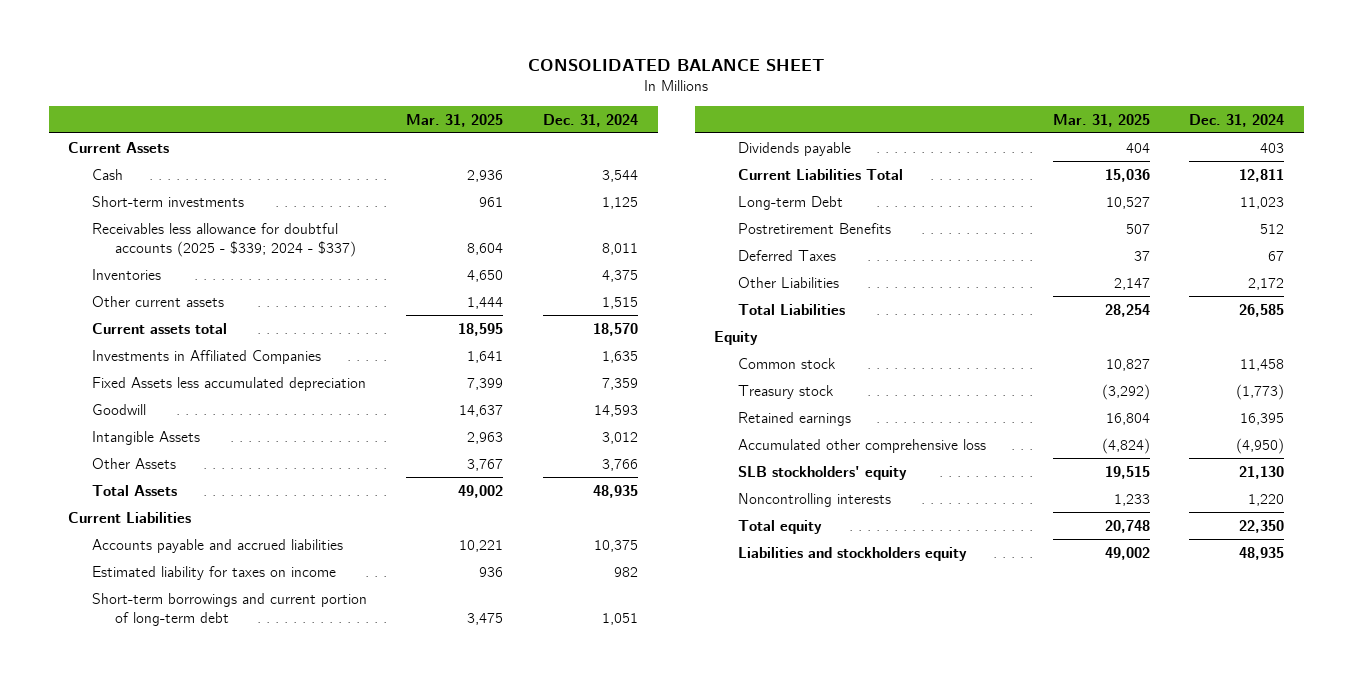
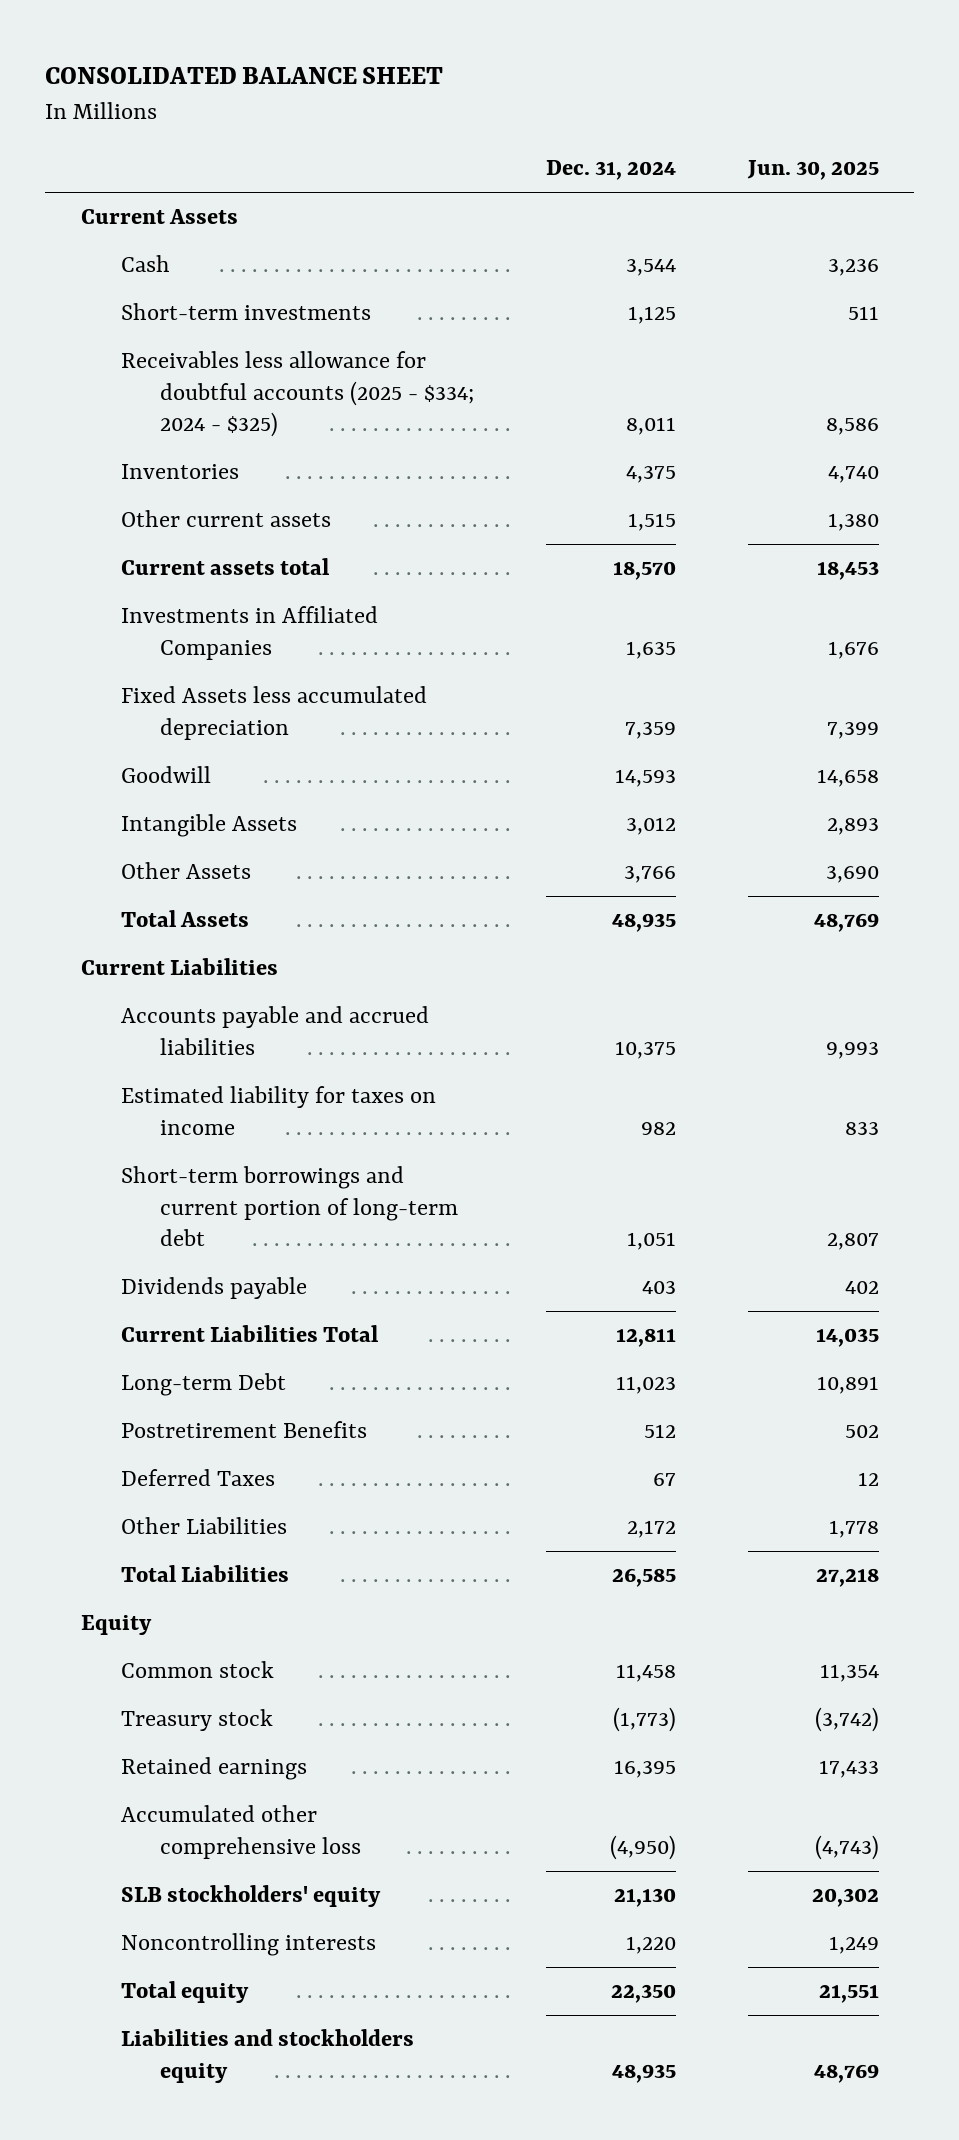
[406,113,504,127] Mar. 31, 2025 -> none
none -> [746,160,879,181] Jun. 30, 2025
[91,222,357,257] Receivables less allowance for doubtful accounts (2025 - $339; 2024 - $337) -> [120,351,475,438] Receivables less allowance for doubtful accounts (2025 - $334; 2024 - $325)

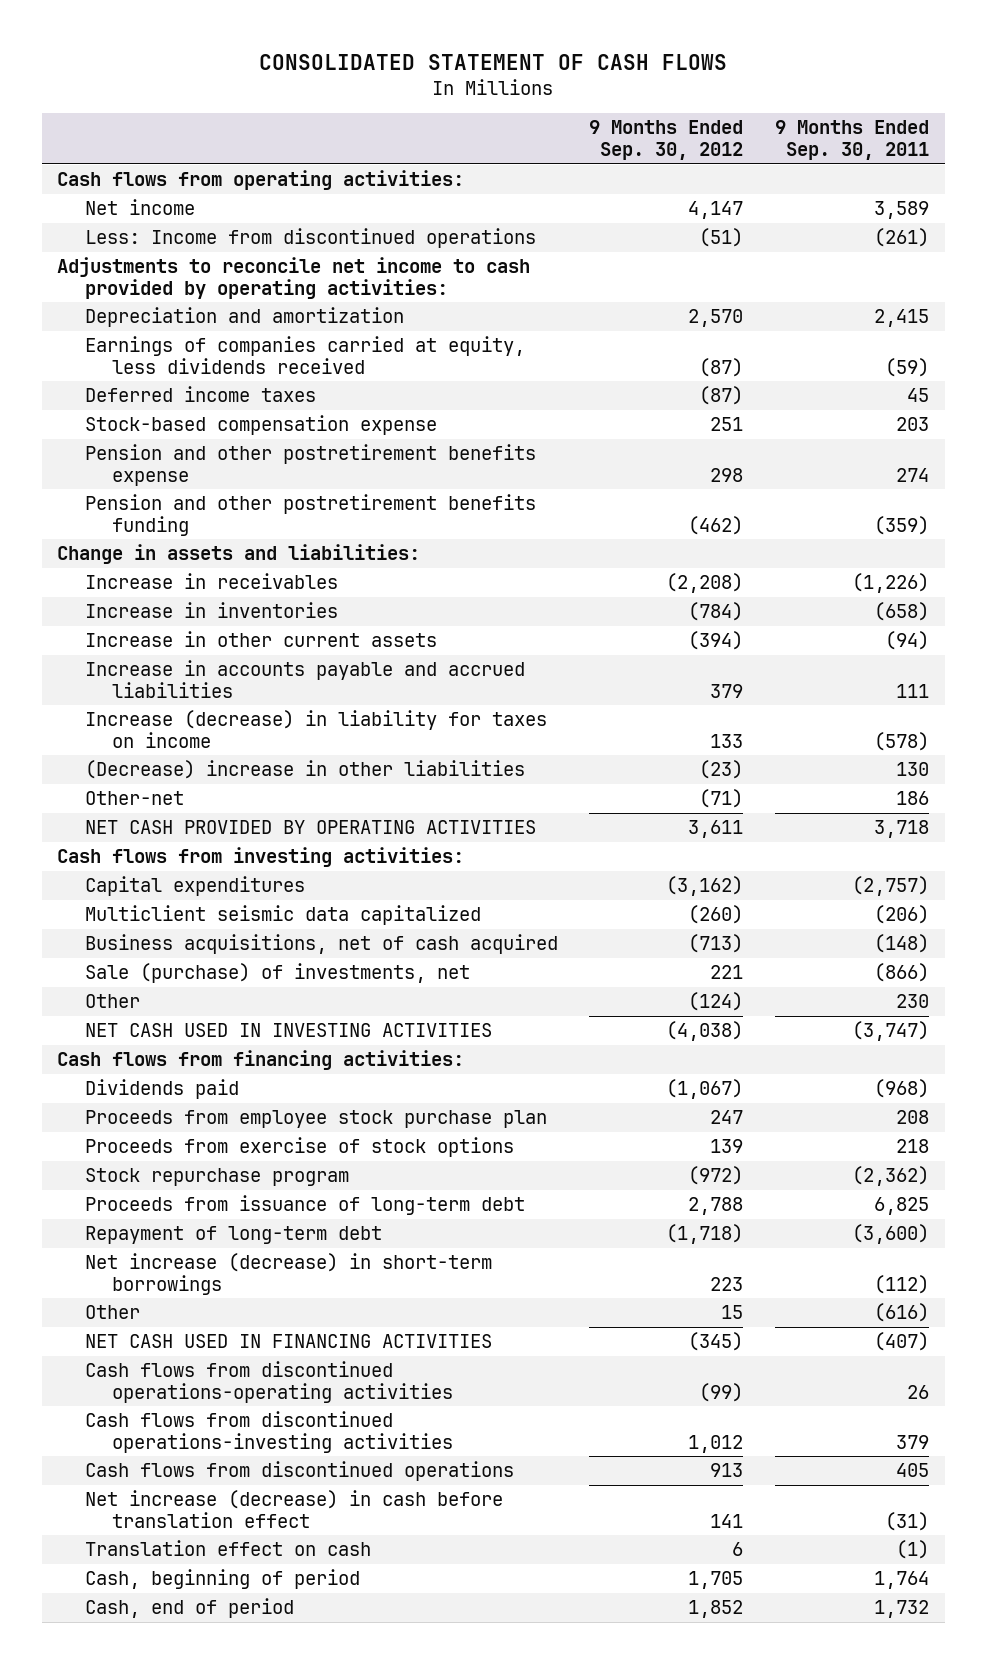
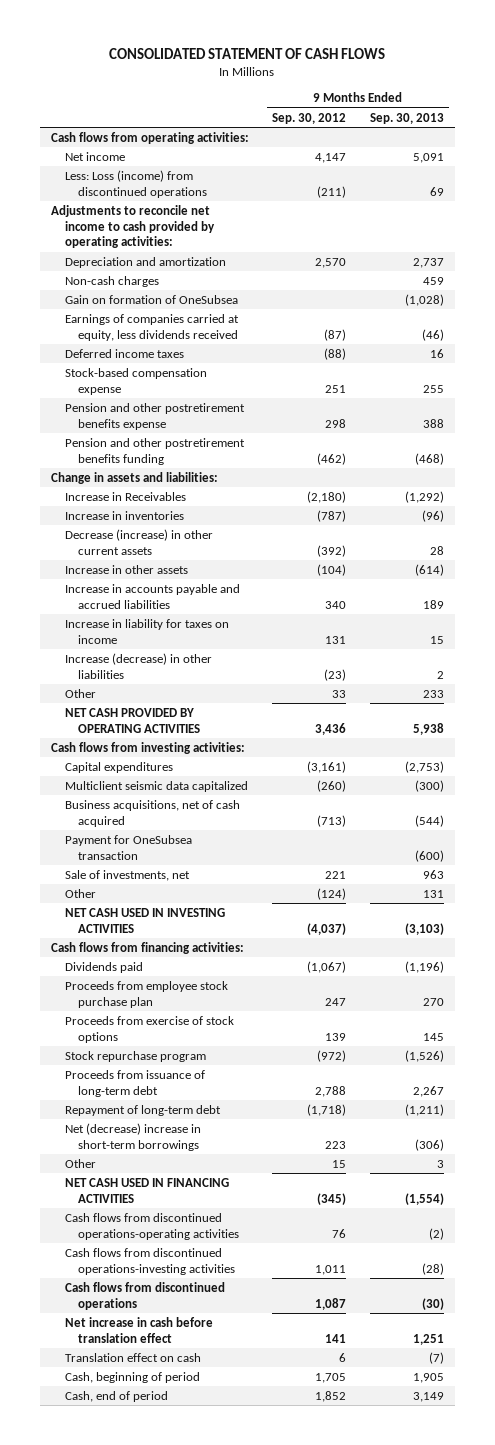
[775,120,930,160] 9 Months Ended Sep. 30, 2011 -> none
none -> [369,112,444,124] Sep. 30, 2013
[84,228,536,249] Less: Income from discontinued operations -> [64,169,208,198] Less: Loss (income) from discontinued operations
[699,228,744,248] (51) -> [317,185,347,198] (211)
none -> [64,275,159,287] Non-cash charges
none -> [64,294,238,304] Gain on formation of OneSubsea
[699,386,744,406] (87) -> [324,347,347,360] (88)
[84,573,338,590] Increase in receivables -> [64,491,186,501] Increase in Receivables
[666,573,744,594] (2,208) -> [307,490,347,503] (2,180)
[688,602,744,622] (784) -> [317,509,347,522] (787)
[84,631,437,648] Increase in other current assets -> [64,528,213,555] Decrease (increase) in other current assets
[688,631,744,651] (394) -> [317,544,347,557] (392)
none -> [64,564,188,574] Increase in other assets
[710,683,744,698] 379 -> [325,600,347,609] 340
[84,710,547,748] Increase (decrease) in liability for taxes on income -> [64,618,229,644] Increase in liability for taxes on income
[710,733,744,748] 133 -> [325,635,347,644] 131
[84,760,525,780] (Decrease) increase in other liabilities -> [64,652,212,679] Increase (decrease) in other liabilities
[84,791,184,806] Other-net -> [64,688,96,698] Other
[699,789,744,809] (71) -> [332,689,347,698] 33
[688,820,744,839] 3,611 -> [315,722,347,735] 3,436
[666,876,744,897] (3,162) -> [307,760,347,773] (3,161)
none -> [64,834,192,860] Payment for OneSubsea transaction
[84,963,470,984] Sale (purchase) of investments, net -> [64,869,190,881] Sale of investments, net
[666,1021,744,1042] (4,038) -> [307,922,347,935] (4,037)
[84,1253,492,1295] Net increase (decrease) in short-term borrowings -> [64,1122,201,1151] Net (decrease) increase in short-term borrowings
[699,1382,744,1402] (99) -> [332,1228,347,1238] 76
[688,1434,744,1453] 1,012 -> [315,1264,347,1275] 1,011
[710,1463,744,1478] 913 -> [315,1297,347,1310] 1,087
[84,1490,503,1528] Net increase (decrease) in cash before translation effect -> [64,1316,213,1343] Net increase in cash before translation effect

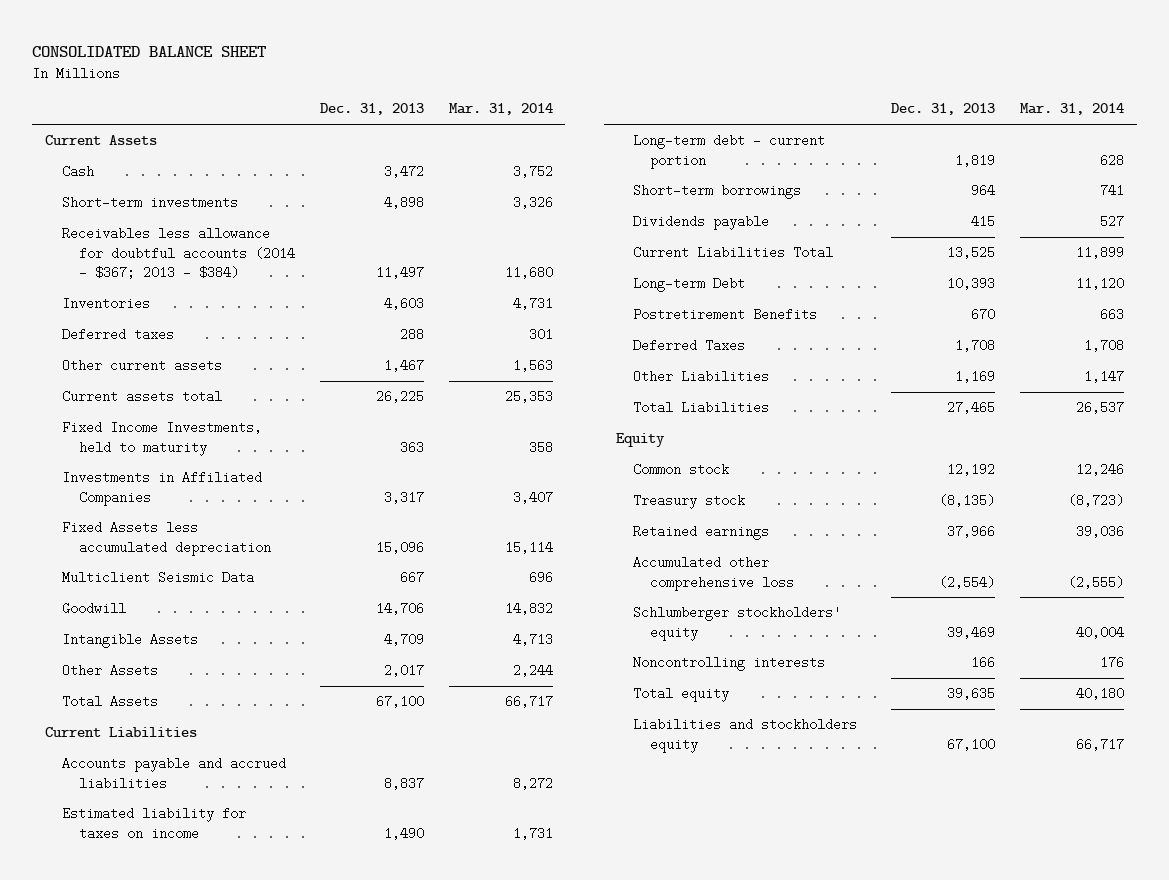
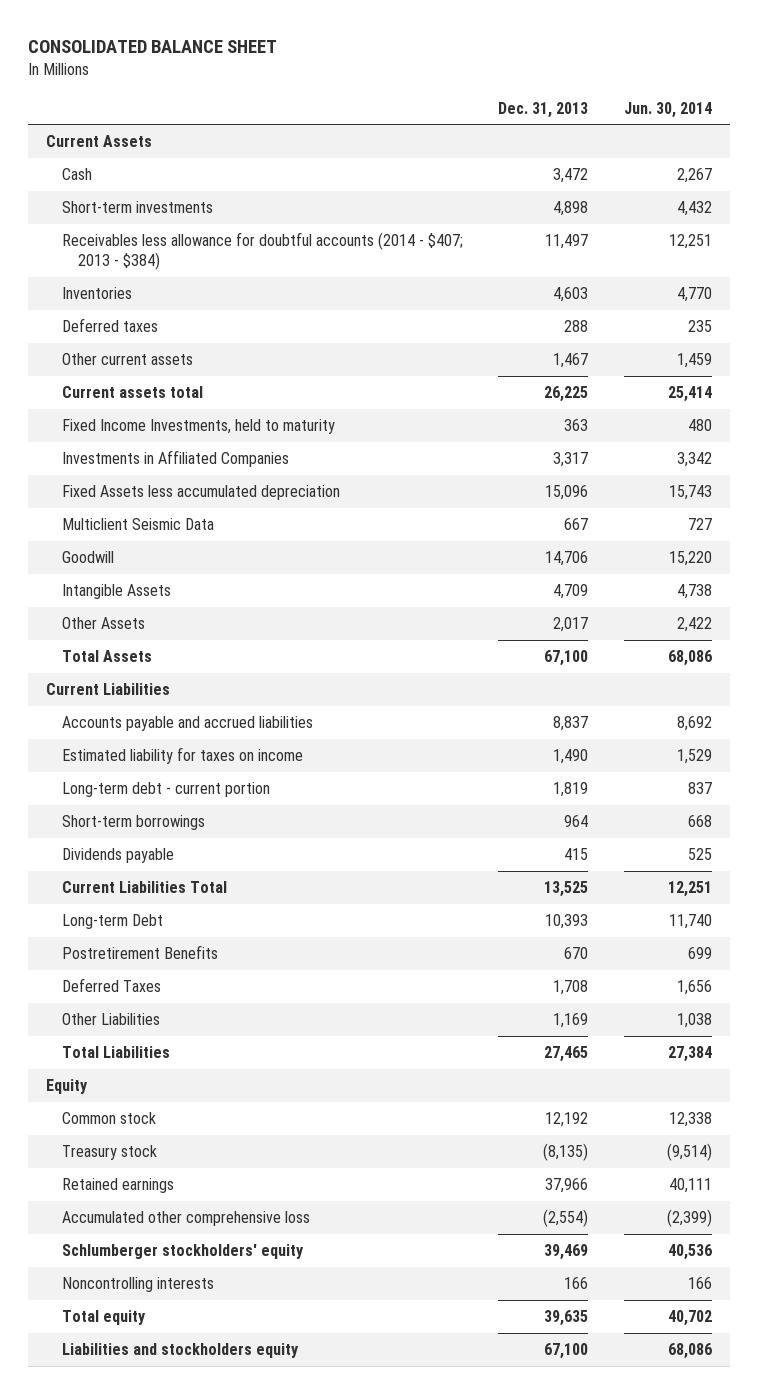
[448,103,553,116] Mar. 31, 2014 -> none
none -> [624,101,713,118] Jun. 30, 2014
[61,227,295,280] Receivables less allowance for doubtful accounts (2014 - $367; 2013 - $384) -> [61,232,463,271] Receivables less allowance for doubtful accounts (2014 - $407; 2013 - $384)

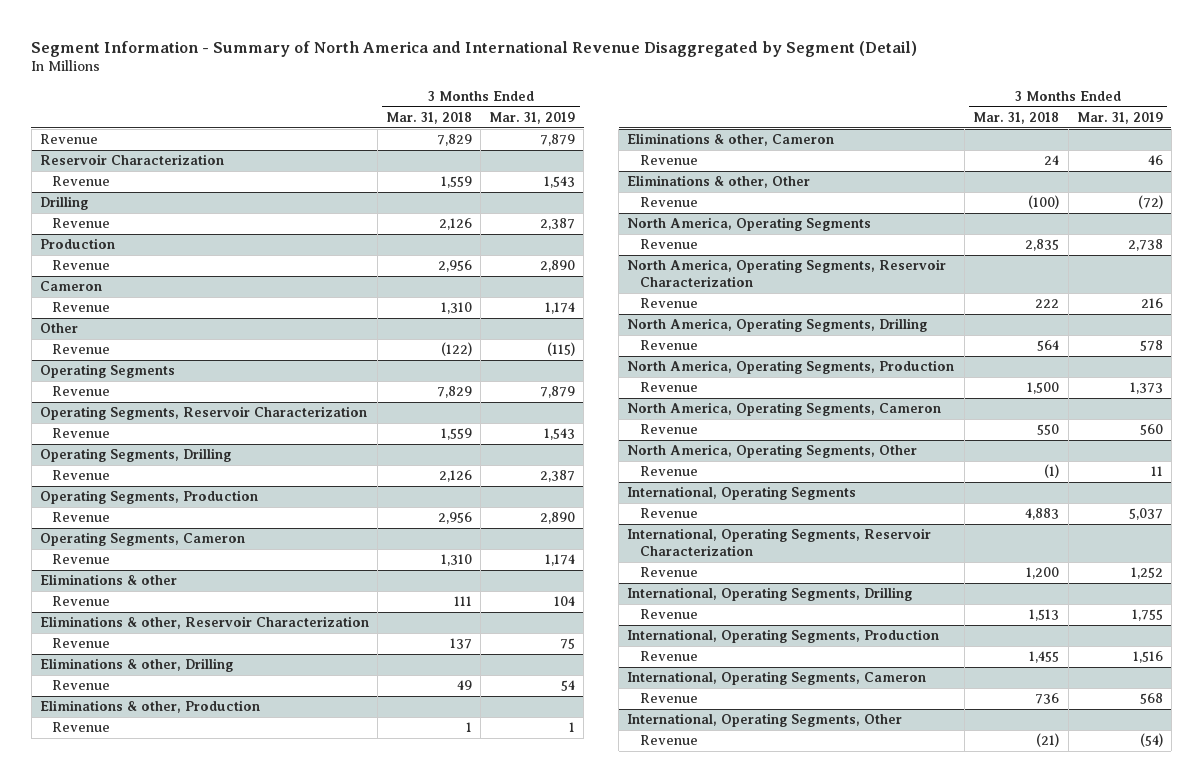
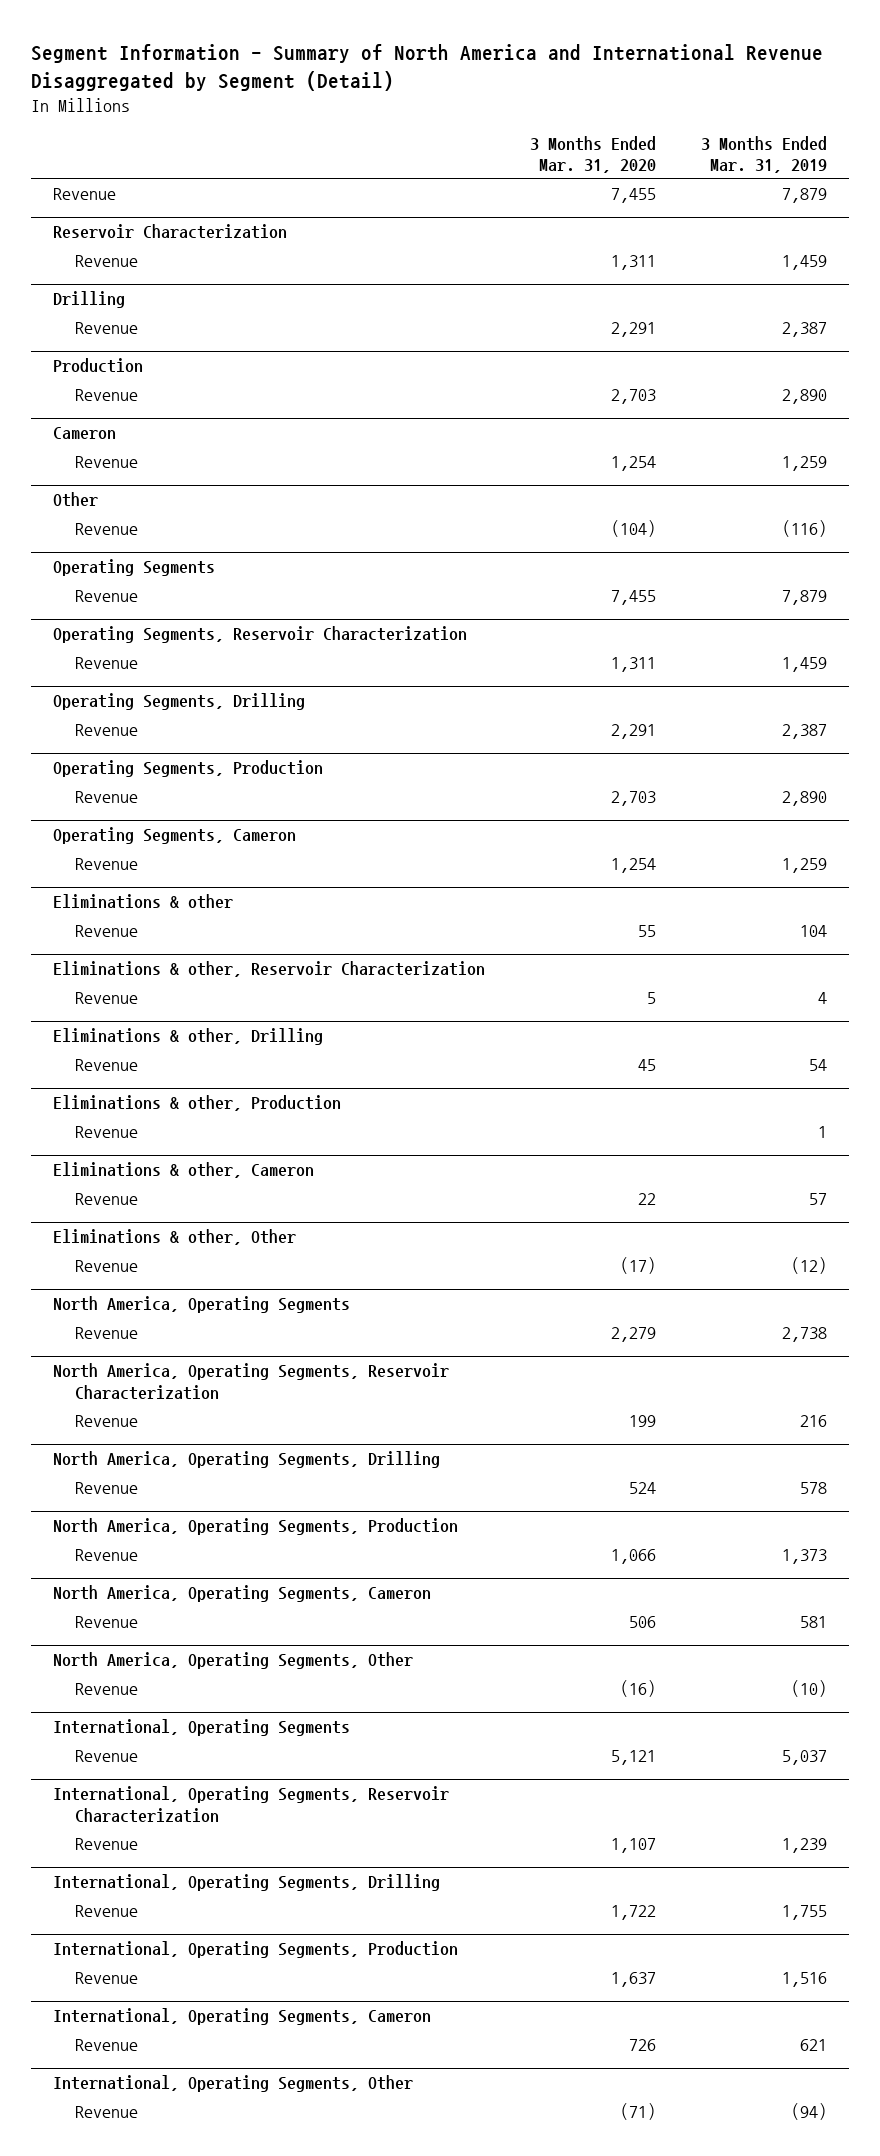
[385,111,472,124] Mar. 31, 2018 -> none
none -> [529,135,656,174] 3 Months Ended Mar. 31, 2020
[544,176,576,189] 1,543 -> [781,254,827,270] 1,459
[545,302,576,315] 1,174 -> [781,455,827,471] 1,259
[547,342,576,357] (115) -> [781,519,827,537] (116)
[544,428,576,441] 1,543 -> [781,656,827,672] 1,459
[545,554,576,567] 1,174 -> [781,857,827,873] 1,259
[560,638,576,650] 75 -> [817,991,827,1004] 4
[1147,155,1163,166] 46 -> [808,1192,827,1205] 57
[1137,195,1163,210] (72) -> [790,1256,827,1274] (12)
[1139,424,1163,436] 560 -> [799,1615,827,1628] 581
[1150,466,1163,477] 11 -> [790,1679,827,1697] (10)
[1130,567,1163,580] 1,252 -> [781,1837,827,1853] 1,239
[1139,693,1163,705] 568 -> [799,2038,827,2051] 621
[1139,733,1163,748] (54) -> [790,2102,827,2120] (94)

